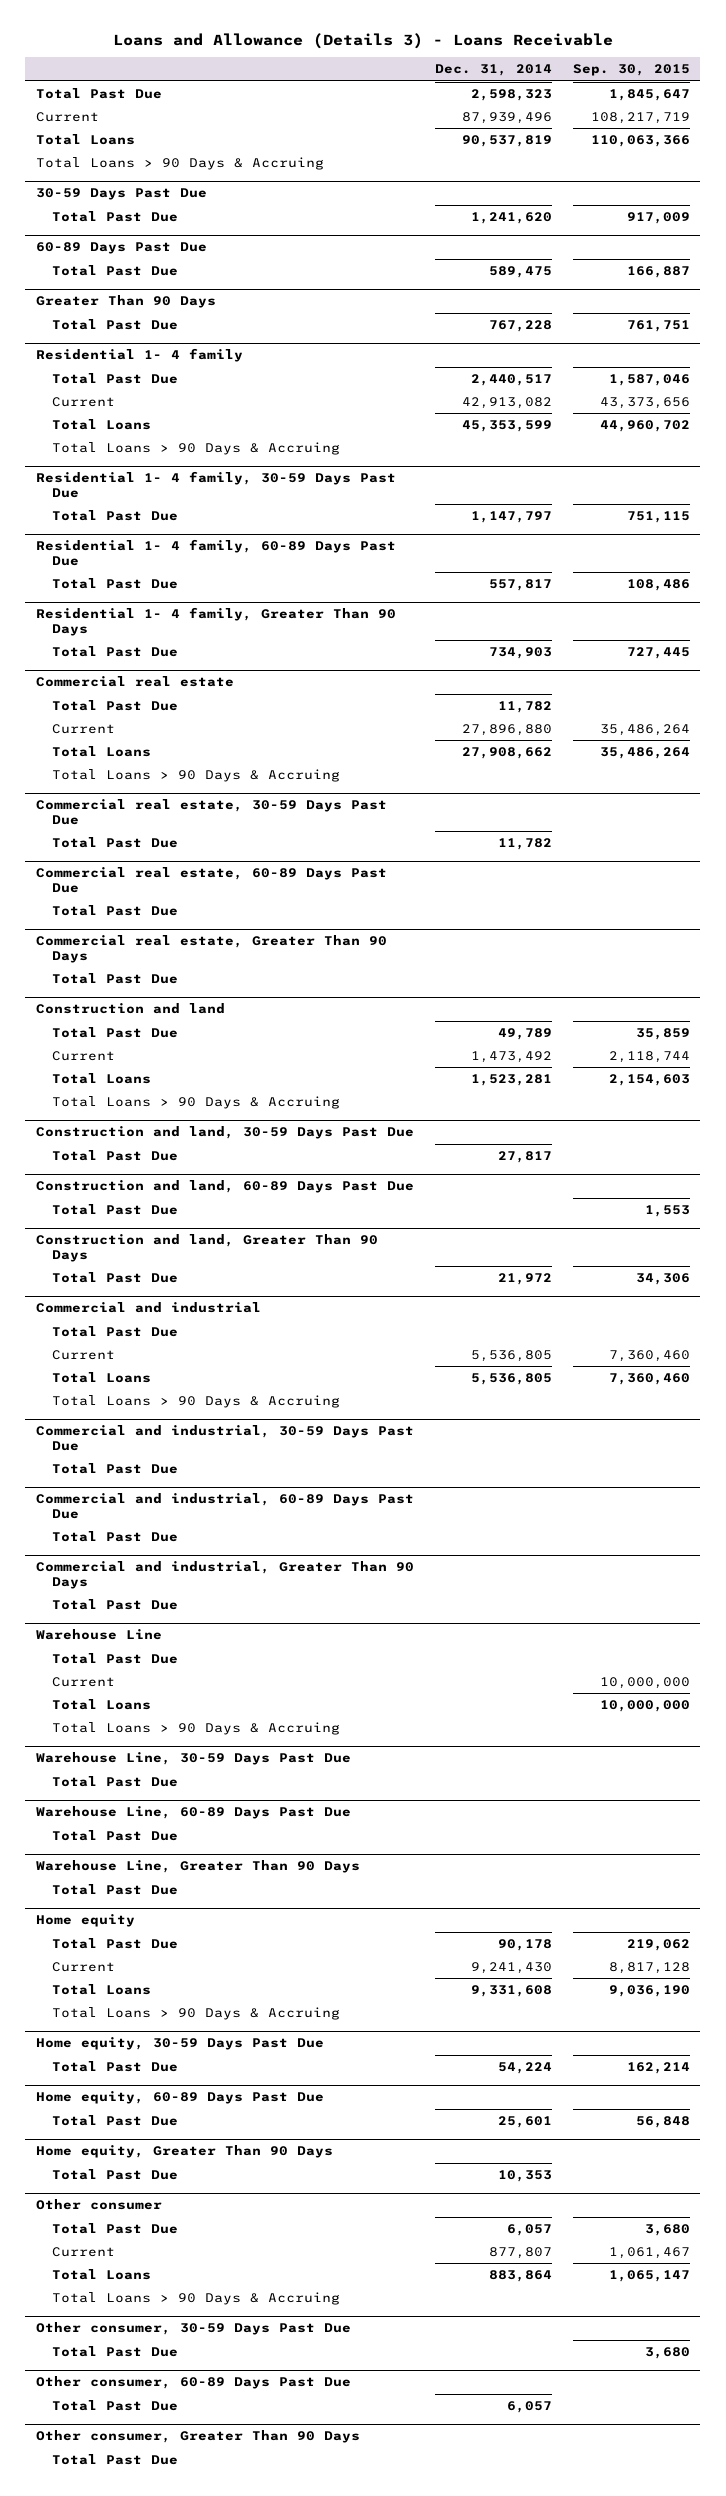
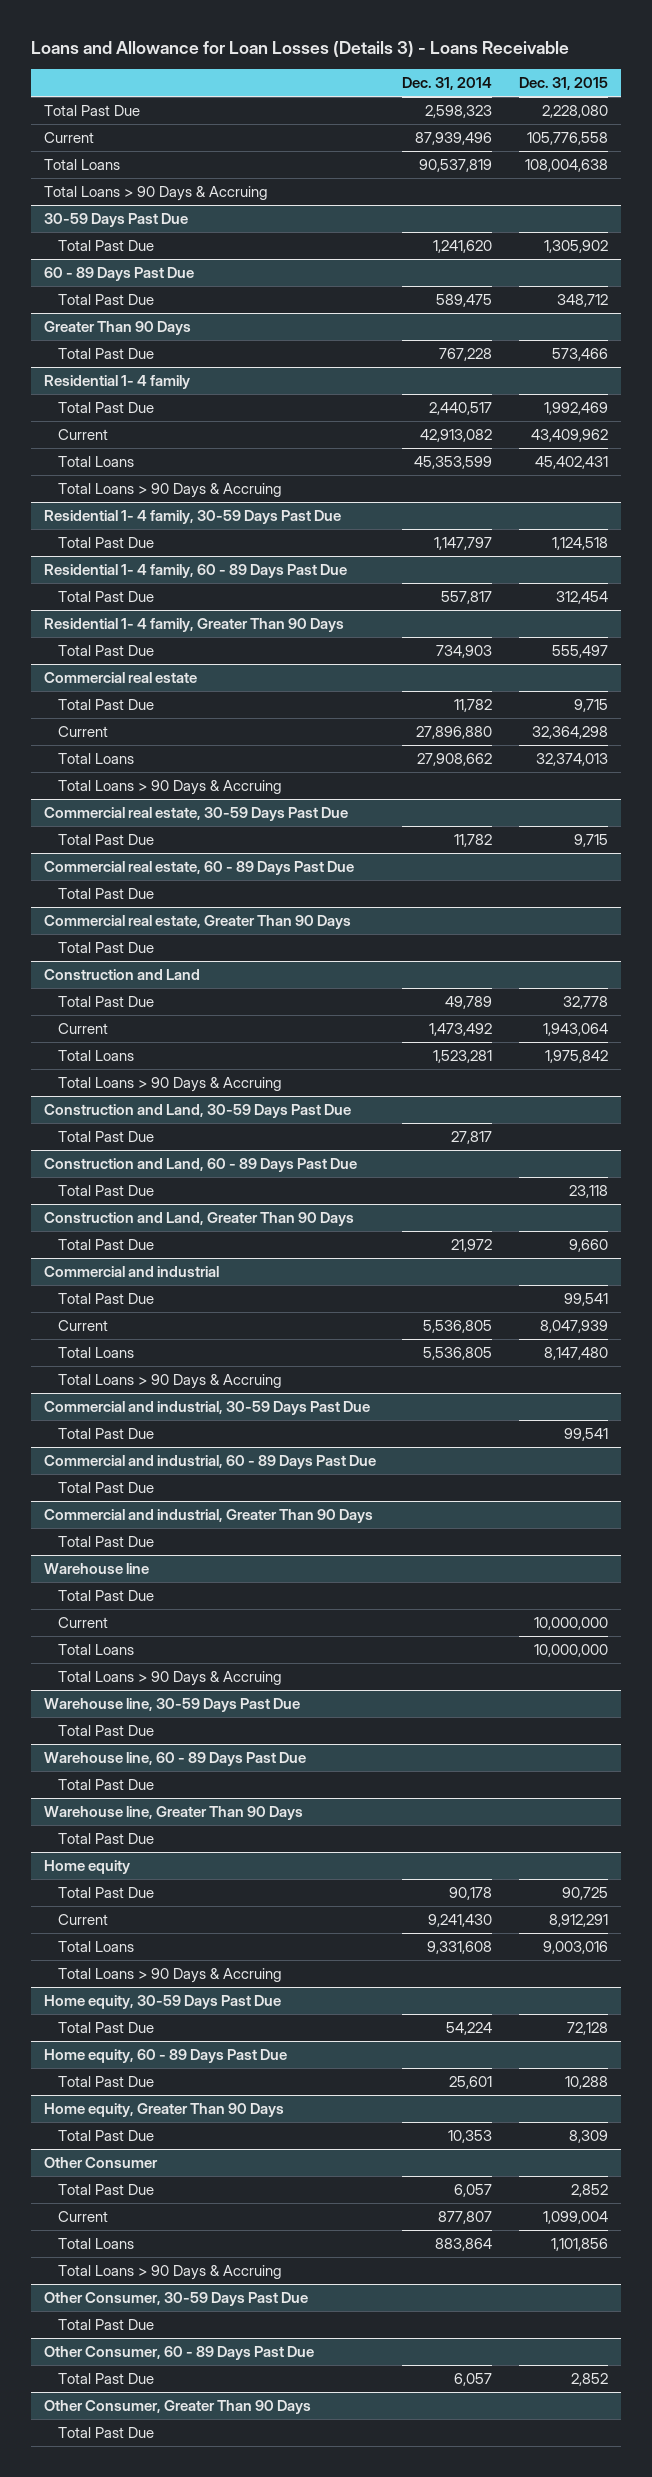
[112,32,613,49] Loans and Allowance (Details 3) - Loans Receivable -> [30,41,569,58] Loans and Allowance for Loan Losses (Details 3) - Loans Receivable
[572,64,690,77] Sep. 30, 2015 -> none
none -> [518,77,608,91] Dec. 31, 2015
[35,242,207,255] 60-89 Days Past Due -> [44,267,195,282] 60 - 89 Days Past Due
[35,539,396,567] Residential 1- 4 family, 60-89 Days Past Due -> [44,564,348,579] Residential 1- 4 family, 60 - 89 Days Past Due
[35,867,387,894] Commercial real estate, 60-89 Days Past Due -> [44,861,355,876] Commercial real estate, 60 - 89 Days Past Due
[35,1003,225,1015] Construction and land -> [44,969,201,981] Construction and Land
[35,1126,414,1140] Construction and land, 30-59 Days Past Due -> [44,1104,352,1119] Construction and Land, 30-59 Days Past Due
[35,1180,414,1194] Construction and land, 60-89 Days Past Due -> [44,1158,358,1173] Construction and Land, 60 - 89 Days Past Due
[35,1234,378,1263] Construction and land, Greater Than 90 Days -> [44,1212,355,1227] Construction and Land, Greater Than 90 Days
[35,1493,414,1520] Commercial and industrial, 60-89 Days Past Due -> [44,1455,377,1470] Commercial and industrial, 60 - 89 Days Past Due
[35,1629,162,1641] Warehouse Line -> [44,1563,150,1575] Warehouse line
[35,1752,351,1766] Warehouse Line, 30-59 Days Past Due -> [44,1698,301,1713] Warehouse line, 30-59 Days Past Due
[35,1806,351,1820] Warehouse Line, 60-89 Days Past Due -> [44,1752,307,1767] Warehouse line, 60 - 89 Days Past Due
[35,1860,360,1874] Warehouse Line, Greater Than 90 Days -> [44,1806,304,1821] Warehouse line, Greater Than 90 Days
[35,2091,324,2105] Home equity, 60-89 Days Past Due -> [44,2049,288,2064] Home equity, 60 - 89 Days Past Due
[35,2199,162,2211] Other consumer -> [44,2157,159,2169] Other Consumer
[35,2322,351,2336] Other consumer, 30-59 Days Past Due -> [44,2292,309,2307] Other Consumer, 30-59 Days Past Due
[35,2376,351,2390] Other consumer, 60-89 Days Past Due -> [44,2346,315,2361] Other Consumer, 60 - 89 Days Past Due
[35,2430,360,2444] Other consumer, Greater Than 90 Days -> [44,2400,312,2415] Other Consumer, Greater Than 90 Days

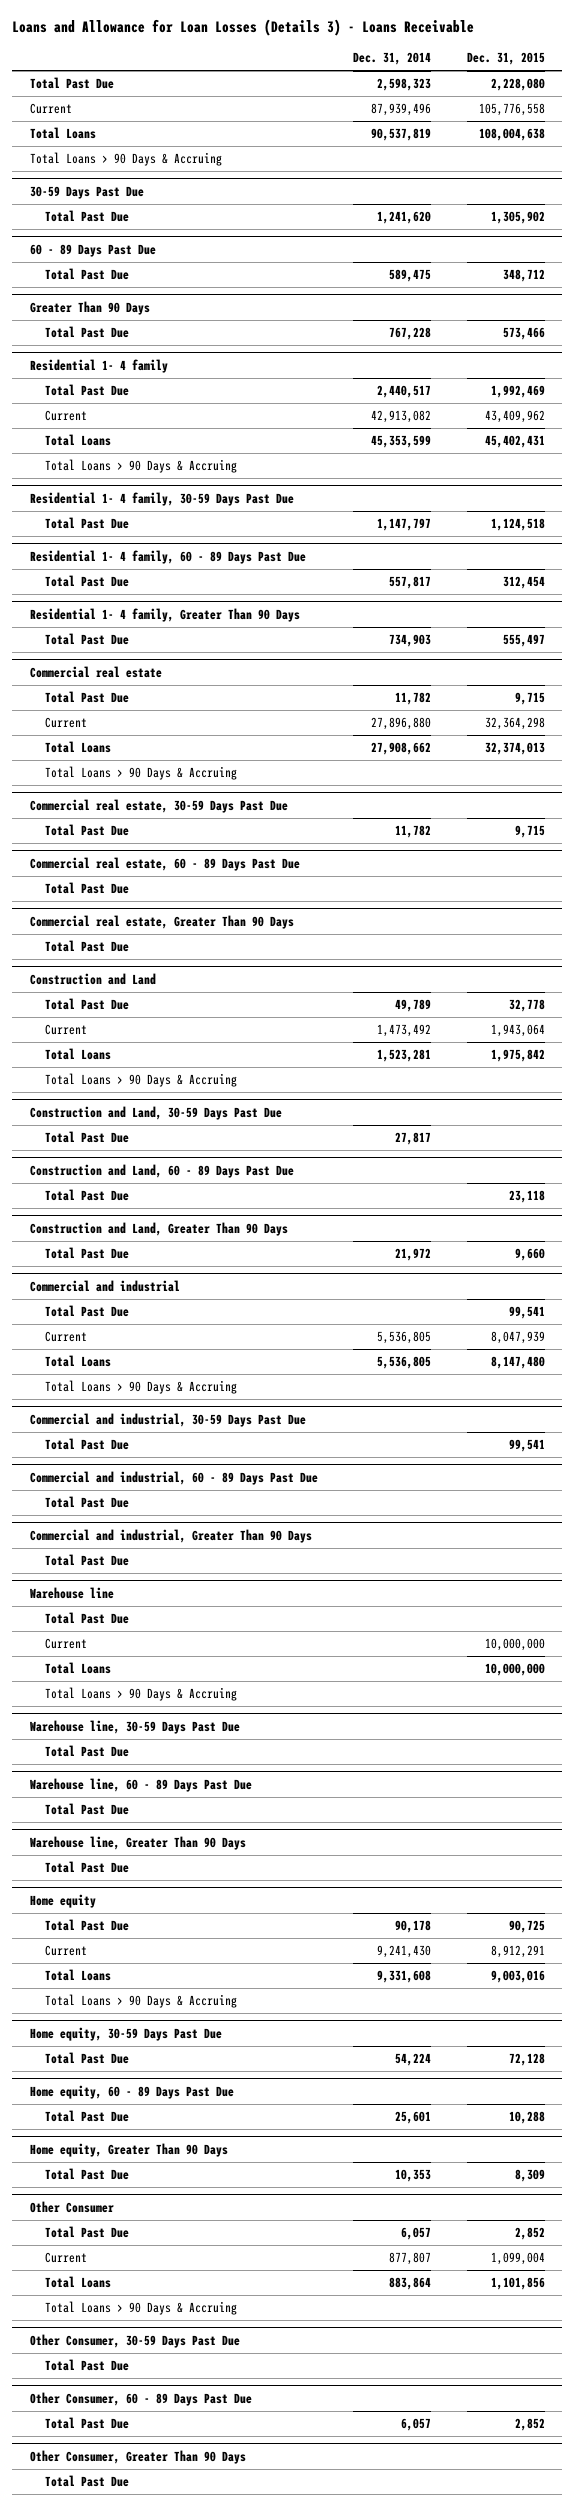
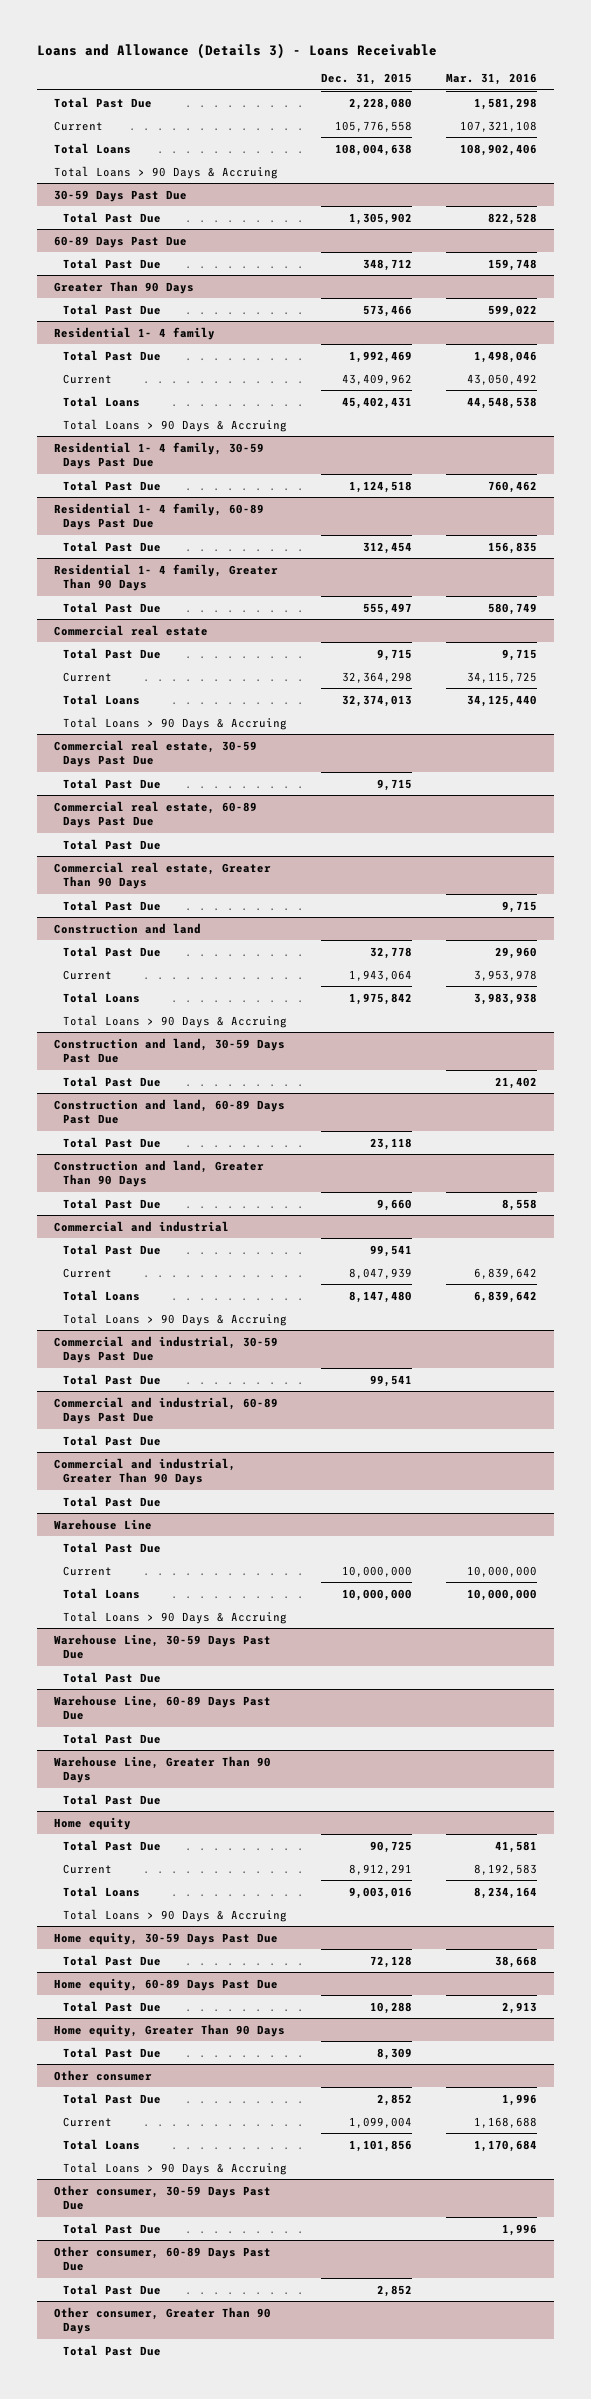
[11,19,474,37] Loans and Allowance for Loan Losses (Details 3) - Loans Receivable -> [37,42,438,59] Loans and Allowance (Details 3) - Loans Receivable
[353,52,432,66] Dec. 31, 2014 -> none
none -> [445,73,537,86] Mar. 31, 2016
[29,243,156,257] 60 - 89 Days Past Due -> [54,235,188,248] 60-89 Days Past Due
[29,549,306,564] Residential 1- 4 family, 60 - 89 Days Past Due -> [54,502,265,531] Residential 1- 4 family, 60-89 Days Past Due
[29,856,300,871] Commercial real estate, 60 - 89 Days Past Due -> [54,800,258,829] Commercial real estate, 60-89 Days Past Due
[29,972,156,985] Construction and Land -> [54,922,202,934] Construction and land
[29,1105,282,1120] Construction and Land, 30-59 Days Past Due -> [54,1037,286,1064] Construction and land, 30-59 Days Past Due
[29,1163,294,1178] Construction and Land, 60 - 89 Days Past Due -> [54,1098,286,1125] Construction and land, 60-89 Days Past Due
[29,1221,288,1236] Construction and Land, Greater Than 90 Days -> [54,1159,265,1188] Construction and land, Greater Than 90 Days
[29,1470,318,1485] Commercial and industrial, 60 - 89 Days Past Due -> [54,1396,279,1425] Commercial and industrial, 60-89 Days Past Due
[29,1586,114,1599] Warehouse line -> [54,1518,153,1530] Warehouse Line
[29,1719,240,1734] Warehouse line, 30-59 Days Past Due -> [54,1633,272,1660] Warehouse Line, 30-59 Days Past Due
[29,1777,252,1792] Warehouse line, 60 - 89 Days Past Due -> [54,1694,272,1721] Warehouse Line, 60-89 Days Past Due
[29,1835,246,1850] Warehouse line, Greater Than 90 Days -> [54,1755,272,1784] Warehouse Line, Greater Than 90 Days
[29,2084,234,2099] Home equity, 60 - 89 Days Past Due -> [54,1977,279,1991] Home equity, 60-89 Days Past Due
[29,2200,114,2213] Other Consumer -> [54,2069,153,2081] Other consumer
[29,2333,240,2348] Other Consumer, 30-59 Days Past Due -> [54,2184,272,2211] Other consumer, 30-59 Days Past Due
[29,2391,252,2406] Other Consumer, 60 - 89 Days Past Due -> [54,2245,272,2272] Other consumer, 60-89 Days Past Due
[29,2449,246,2464] Other Consumer, Greater Than 90 Days -> [54,2306,272,2335] Other consumer, Greater Than 90 Days

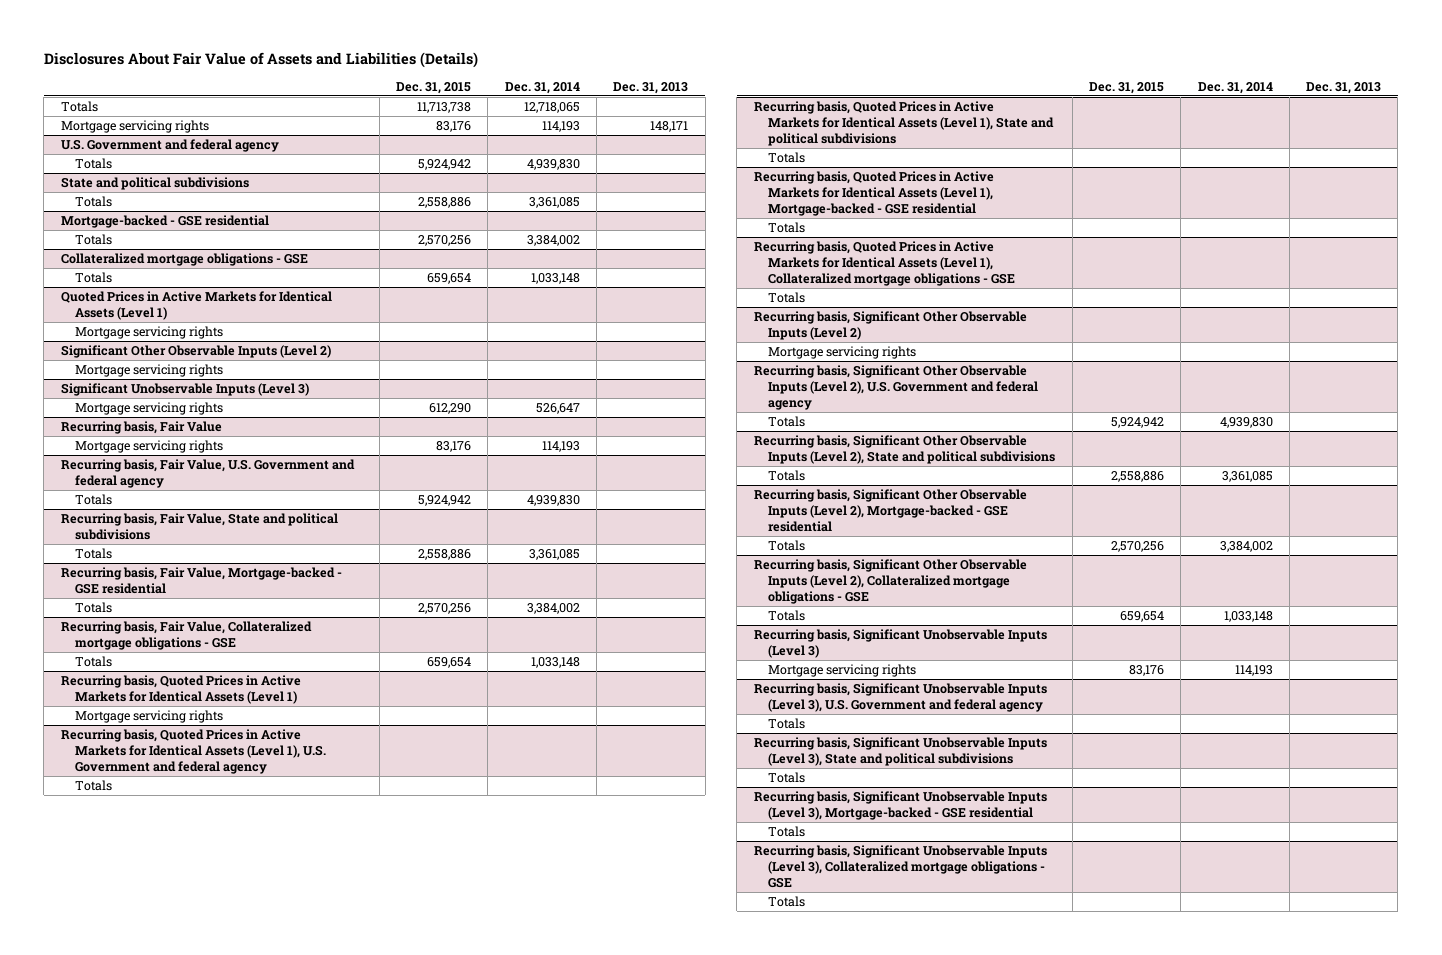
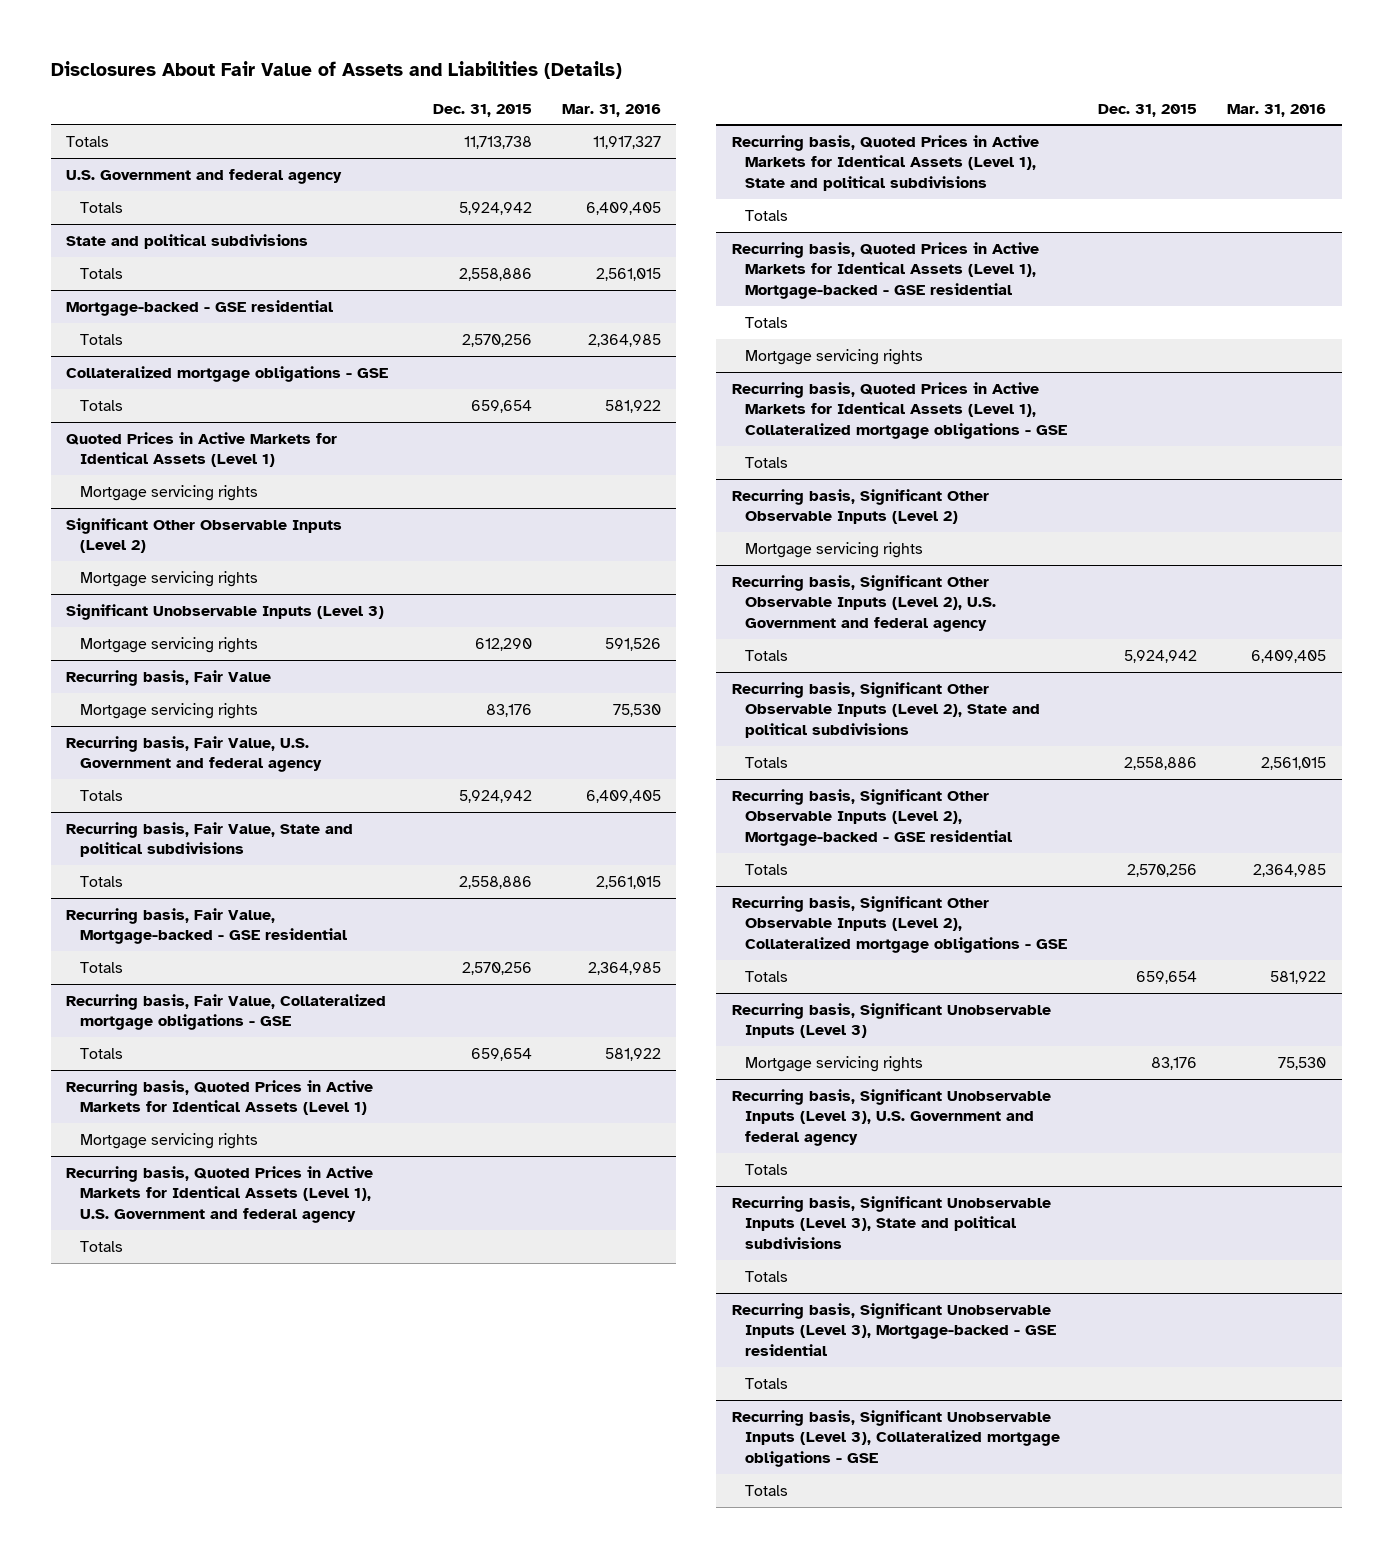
[504,81,580,94] Dec. 31, 2014 -> none
[613,81,689,94] Dec. 31, 2013 -> none
none -> [562,103,662,117] Mar. 31, 2016
[60,120,209,134] Mortgage servicing rights -> none
none -> [745,348,924,365] Mortgage servicing rights

